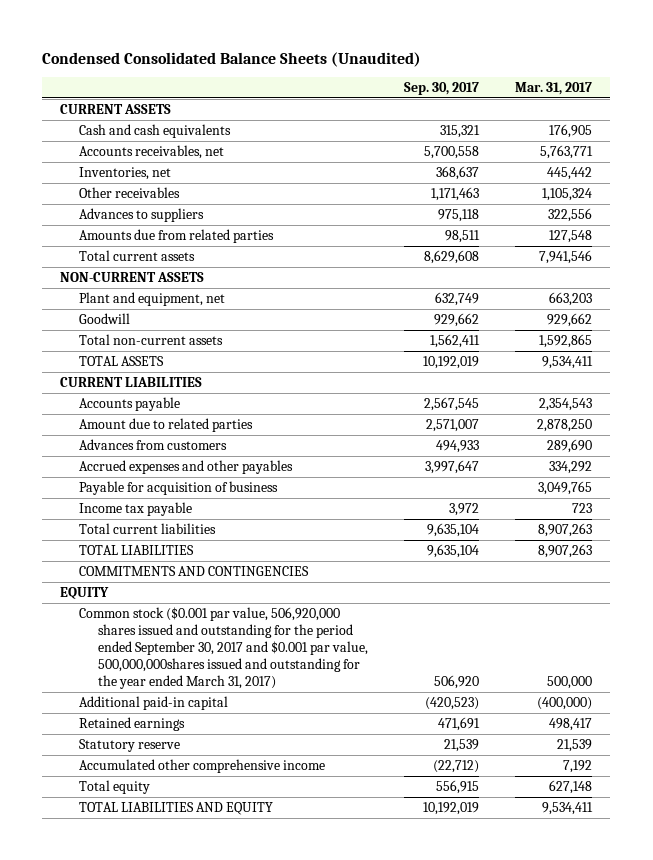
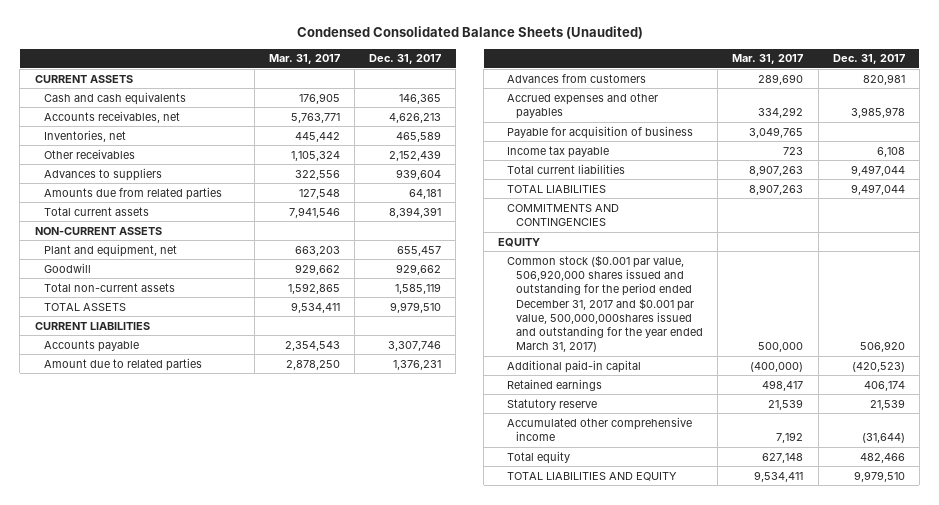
[403,82,479,96] Sep. 30, 2017 -> none
none -> [369,54,442,65] Dec. 31, 2017
[79,606,368,690] Common stock ($0.001 par value, 506,920,000 shares issued and outstanding for the period ended September 30, 2017 and $0.001 par value, 500,000,000shares issued and outstanding for the year ended March 31, 2017) -> [507,254,704,353] Common stock ($0.001 par value, 506,920,000 shares issued and outstanding for the period ended December 31, 2017 and $0.001 par value, 500,000,000shares issued and outstanding for the year ended March 31, 2017)

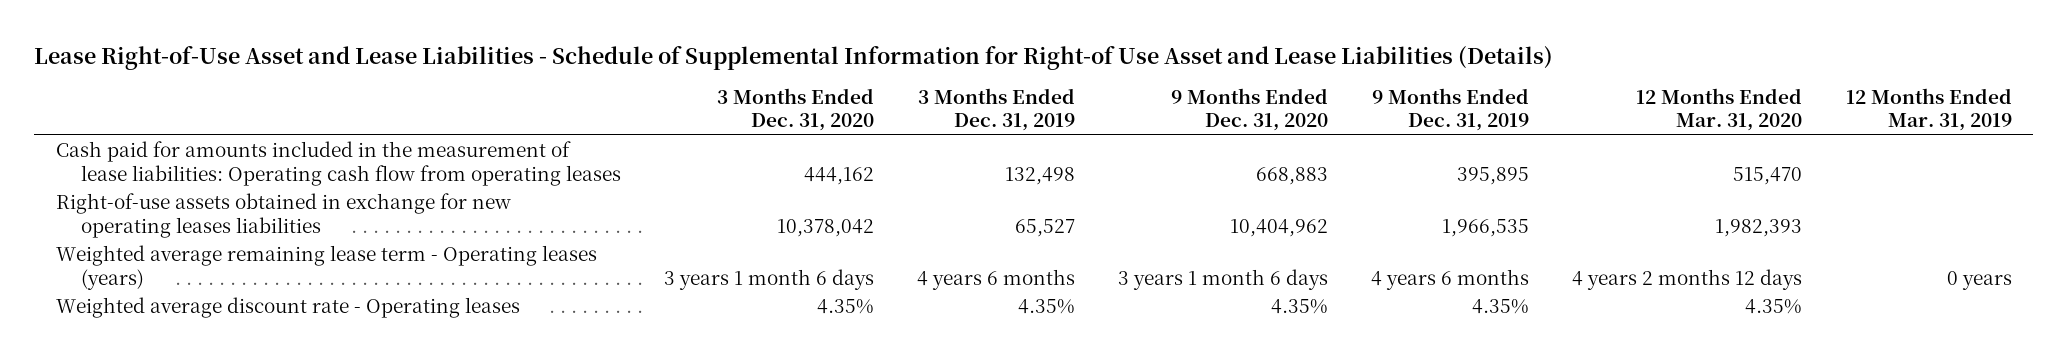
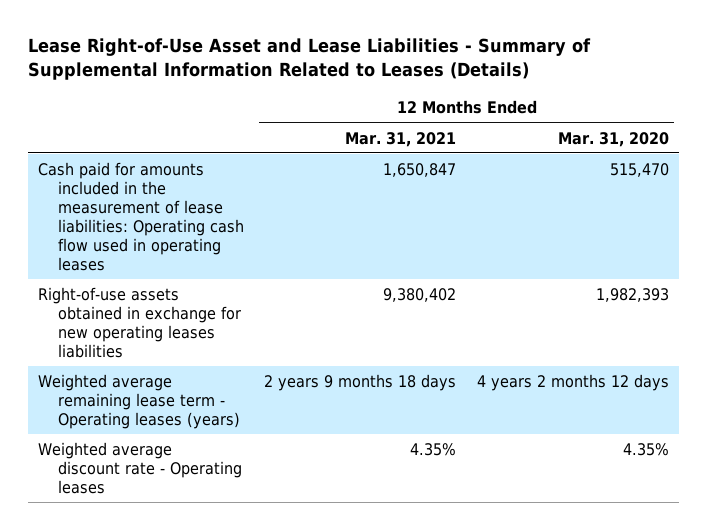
[34,45,1554,70] Lease Right-of-Use Asset and Lease Liabilities - Schedule of Supplemental Information for Right-of Use Asset and Lease Liabilities (Details) -> [27,37,591,81] Lease Right-of-Use Asset and Lease Liabilities - Summary of Supplemental Information Related to Leases (Details)
[717,87,875,132] 3 Months Ended Dec. 31, 2020 -> none
[918,87,1076,132] 3 Months Ended Dec. 31, 2019 -> none
[1171,87,1329,132] 9 Months Ended Dec. 31, 2020 -> none
[1372,87,1530,132] 9 Months Ended Dec. 31, 2019 -> none
[1845,87,2012,132] 12 Months Ended Mar. 31, 2019 -> none
none -> [345,131,457,147] Mar. 31, 2021
[55,141,622,186] Cash paid for amounts included in the measurement of lease liabilities: Operating cash flow from operating leases -> [37,161,244,271] Cash paid for amounts included in the measurement of lease liabilities: Operating cash flow used in operating leases

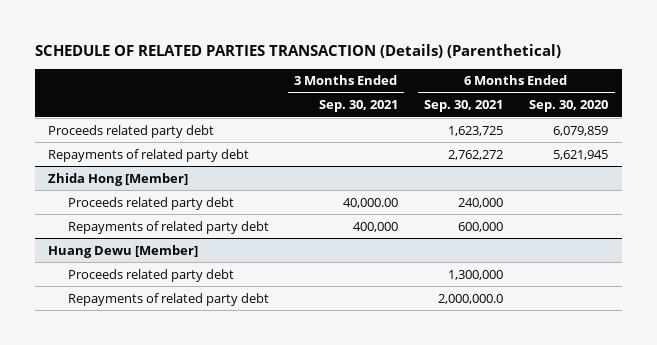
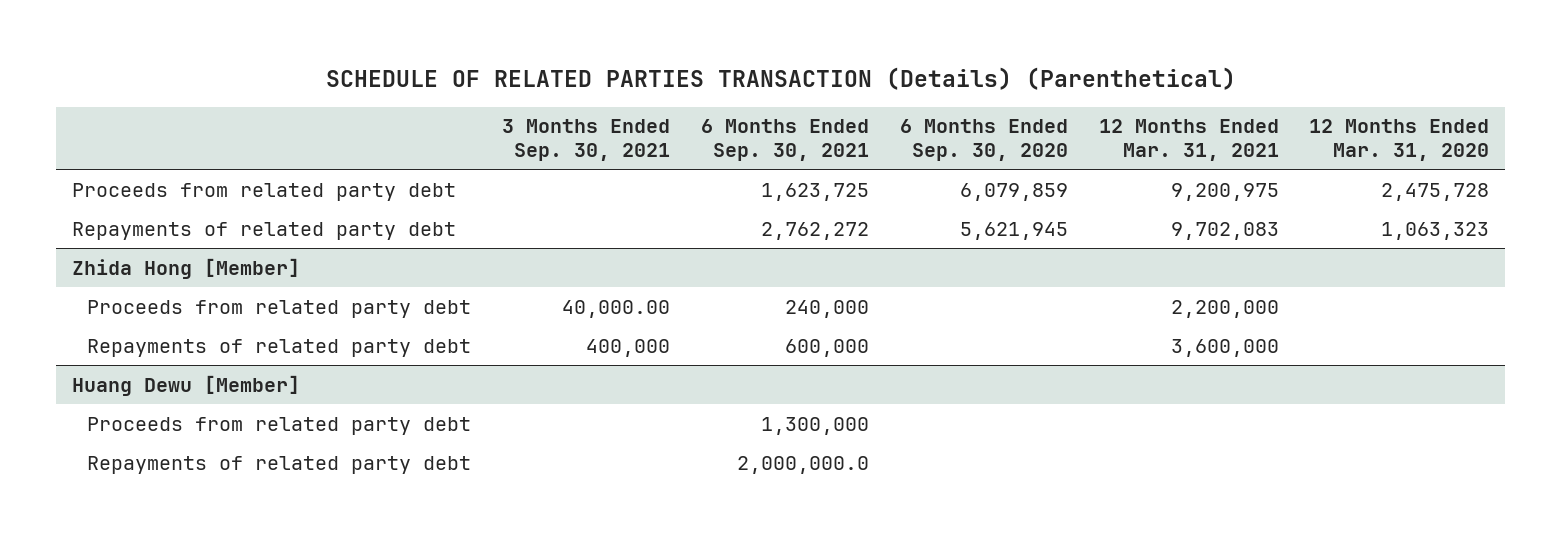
none -> [1098,119,1279,161] 12 Months Ended Mar. 31, 2021
none -> [1309,119,1490,161] 12 Months Ended Mar. 31, 2020
[48,124,215,138] Proceeds related party debt -> [71,182,456,201] Proceeds from related party debt
[67,196,234,210] Proceeds related party debt -> [86,299,471,318] Proceeds from related party debt
[67,268,234,282] Proceeds related party debt -> [86,416,471,435] Proceeds from related party debt

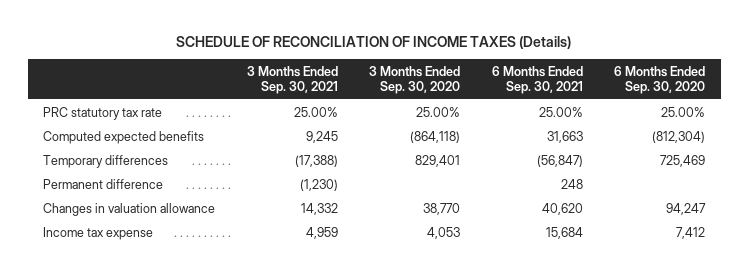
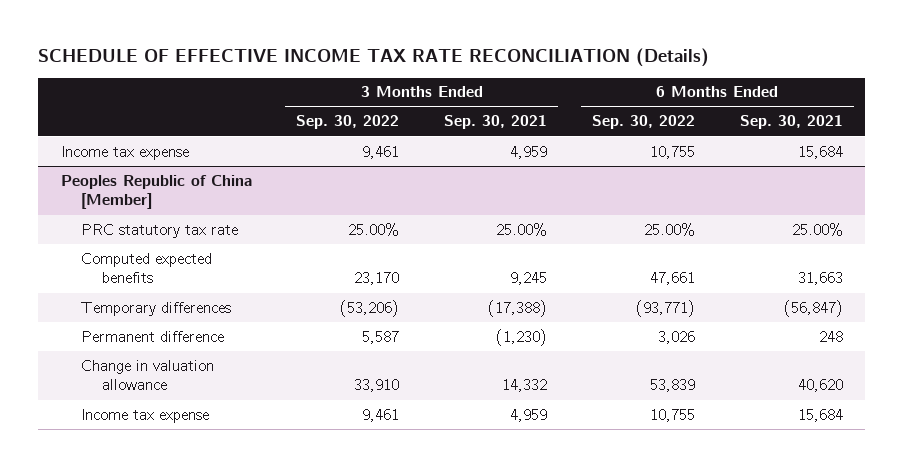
[176,35,572,49] SCHEDULE OF RECONCILIATION OF INCOME TAXES (Details) -> [38,48,710,68] SCHEDULE OF EFFECTIVE INCOME TAX RATE RECONCILIATION (Details)
[369,65,461,95] 3 Months Ended Sep. 30, 2020 -> none
[614,65,706,95] 6 Months Ended Sep. 30, 2020 -> none
none -> [296,115,400,130] Sep. 30, 2022
none -> [592,115,696,130] Sep. 30, 2022
none -> [60,145,189,160] Income tax expense
none -> [60,174,252,210] Peoples Republic of China [Member]
[43,202,216,216] Changes in valuation allowance -> [81,359,215,391] Change in valuation allowance

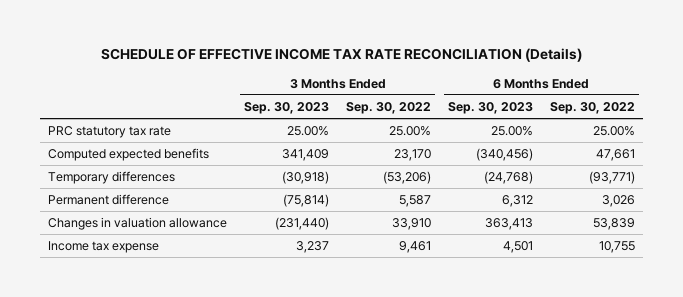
[444,115,548,130] Sep. 30, 2021 -> none
[739,115,843,130] Sep. 30, 2021 -> none
none -> [244,102,330,115] Sep. 30, 2023
none -> [447,102,533,115] Sep. 30, 2023
[60,145,189,160] Income tax expense -> none
[60,174,252,210] Peoples Republic of China [Member] -> none
[81,359,215,391] Change in valuation allowance -> [48,217,228,231] Changes in valuation allowance

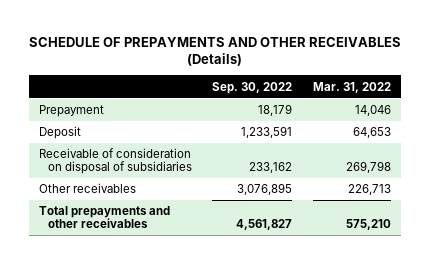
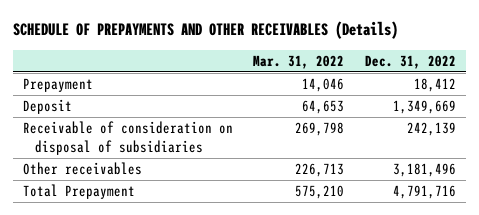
[212,81,293,94] Sep. 30, 2022 -> none
none -> [364,54,456,69] Dec. 31, 2022
[39,206,171,229] Total prepayments and other receivables -> [22,184,135,200] Total Prepayment

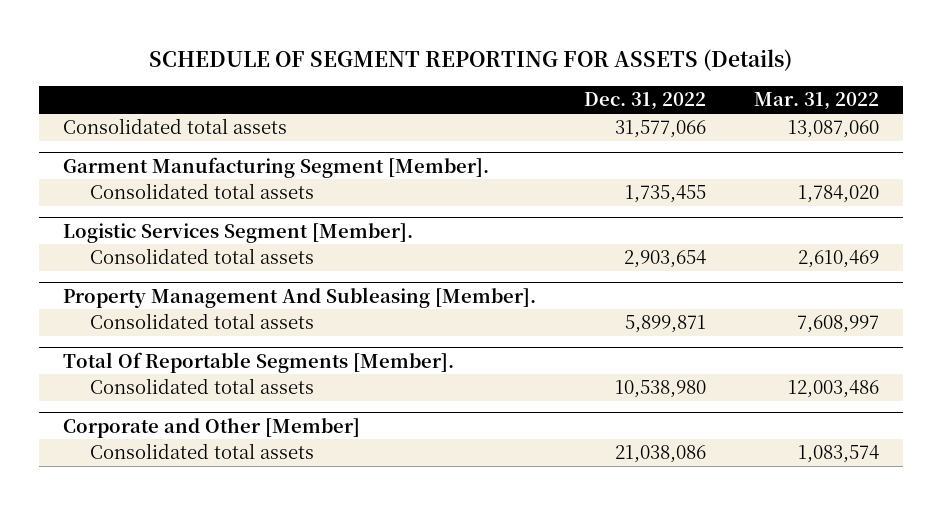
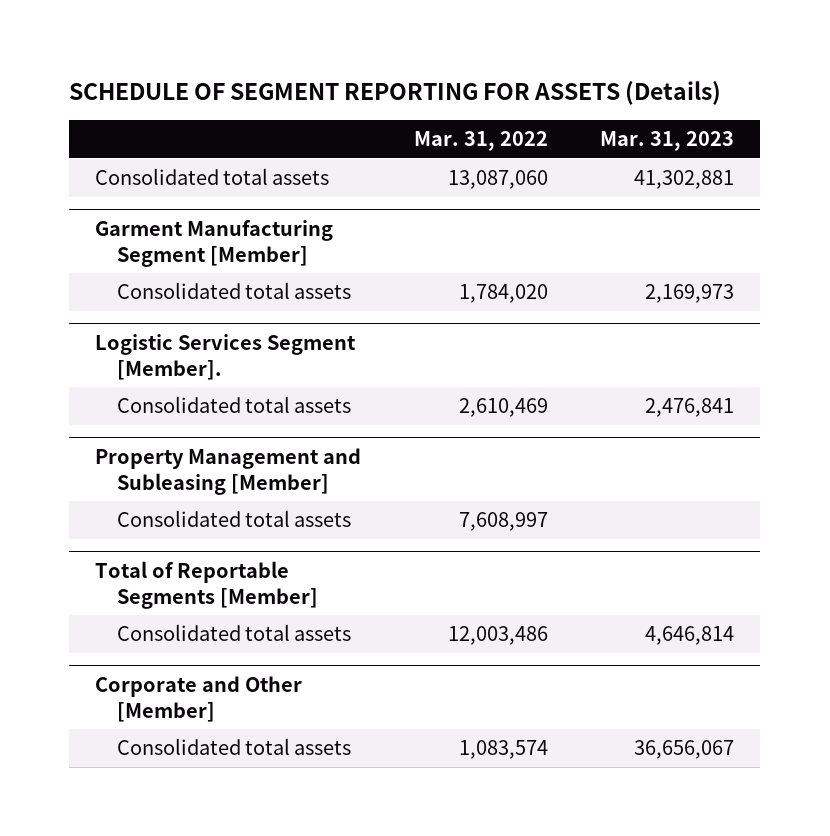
[583,92,706,111] Dec. 31, 2022 -> none
none -> [600,130,735,151] Mar. 31, 2023
[62,156,489,178] Garment Manufacturing Segment [Member]. -> [95,219,334,267] Garment Manufacturing Segment [Member]
[62,286,536,308] Property Management And Subleasing [Member]. -> [95,447,362,495] Property Management and Subleasing [Member]
[62,351,454,373] Total Of Reportable Segments [Member]. -> [95,560,319,609] Total of Reportable Segments [Member]

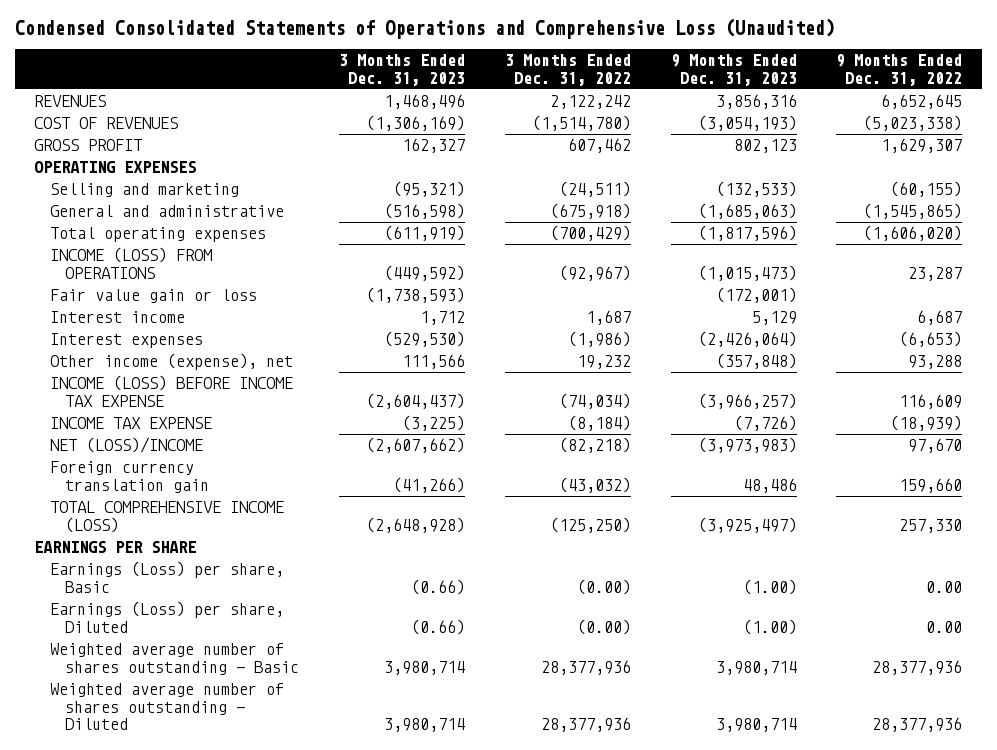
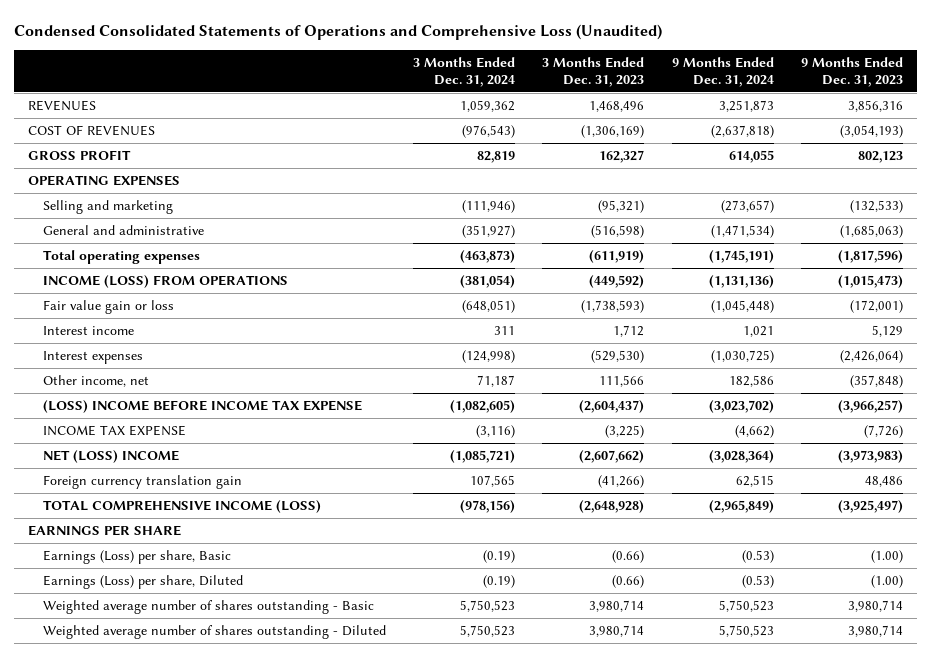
[504,54,631,86] 3 Months Ended Dec. 31, 2022 -> none
[836,54,963,86] 9 Months Ended Dec. 31, 2022 -> none
none -> [413,57,516,87] 3 Months Ended Dec. 31, 2024
none -> [671,57,774,87] 9 Months Ended Dec. 31, 2024
[49,353,293,371] Other income (expense), net -> [42,375,149,388] Other income, net
[49,375,293,407] INCOME (LOSS) BEFORE INCOME TAX EXPENSE -> [42,400,362,414] (LOSS) INCOME BEFORE INCOME TAX EXPENSE
[49,437,203,454] NET (LOSS)/INCOME -> [42,450,179,464] NET (LOSS) INCOME

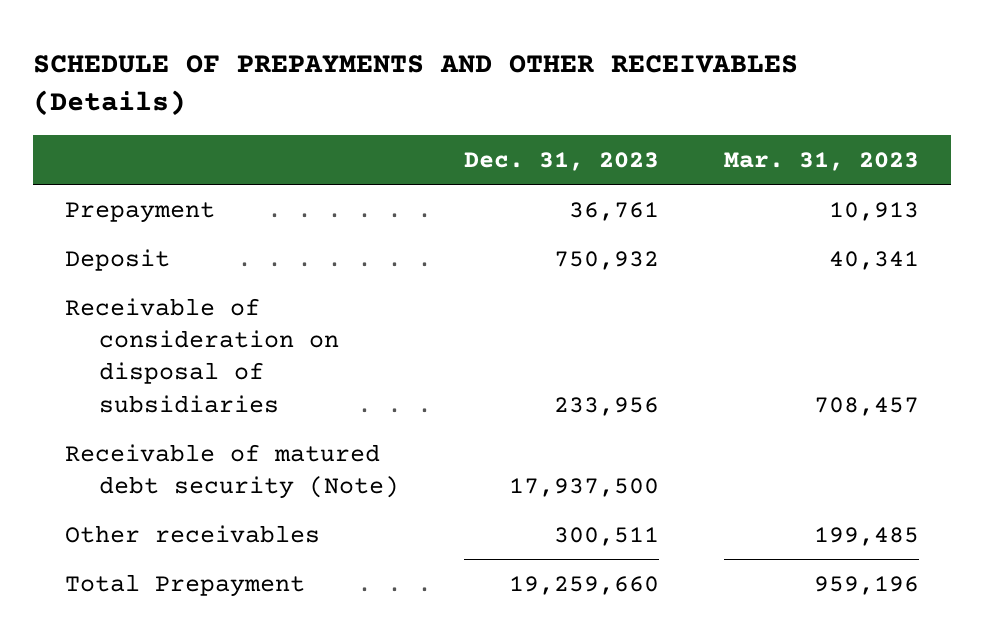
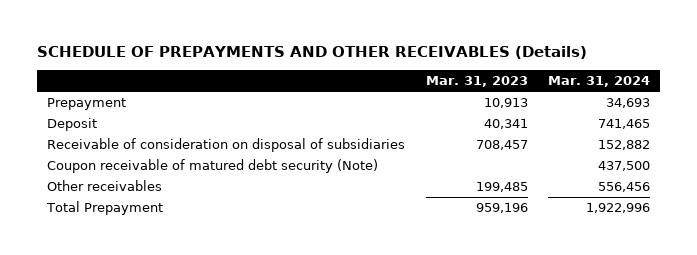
[464,152,660,172] Dec. 31, 2023 -> none
none -> [548,76,651,88] Mar. 31, 2024
[65,443,400,500] Receivable of matured debt security (Note) -> [47,159,379,174] Coupon receivable of matured debt security (Note)

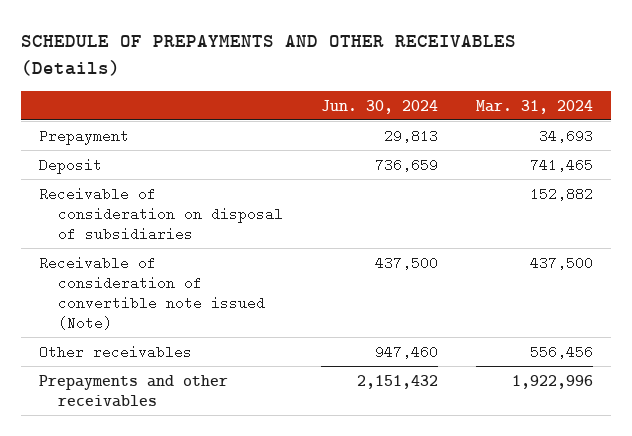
[425,76,528,88] Mar. 31, 2023 -> none
none -> [320,99,438,114] Jun. 30, 2024
[47,159,379,174] Coupon receivable of matured debt security (Note) -> [39,255,266,330] Receivable of consideration of convertible note issued (Note)
[46,201,164,216] Total Prepayment -> [39,374,229,407] Prepayments and other receivables

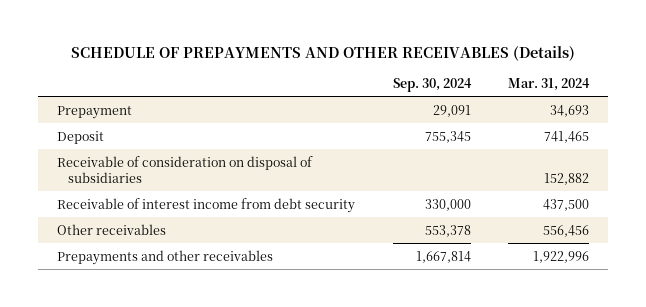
[320,99,438,114] Jun. 30, 2024 -> none
none -> [392,78,472,93] Sep. 30, 2024
[39,255,266,330] Receivable of consideration of convertible note issued (Note) -> [56,197,355,213] Receivable of interest income from debt security

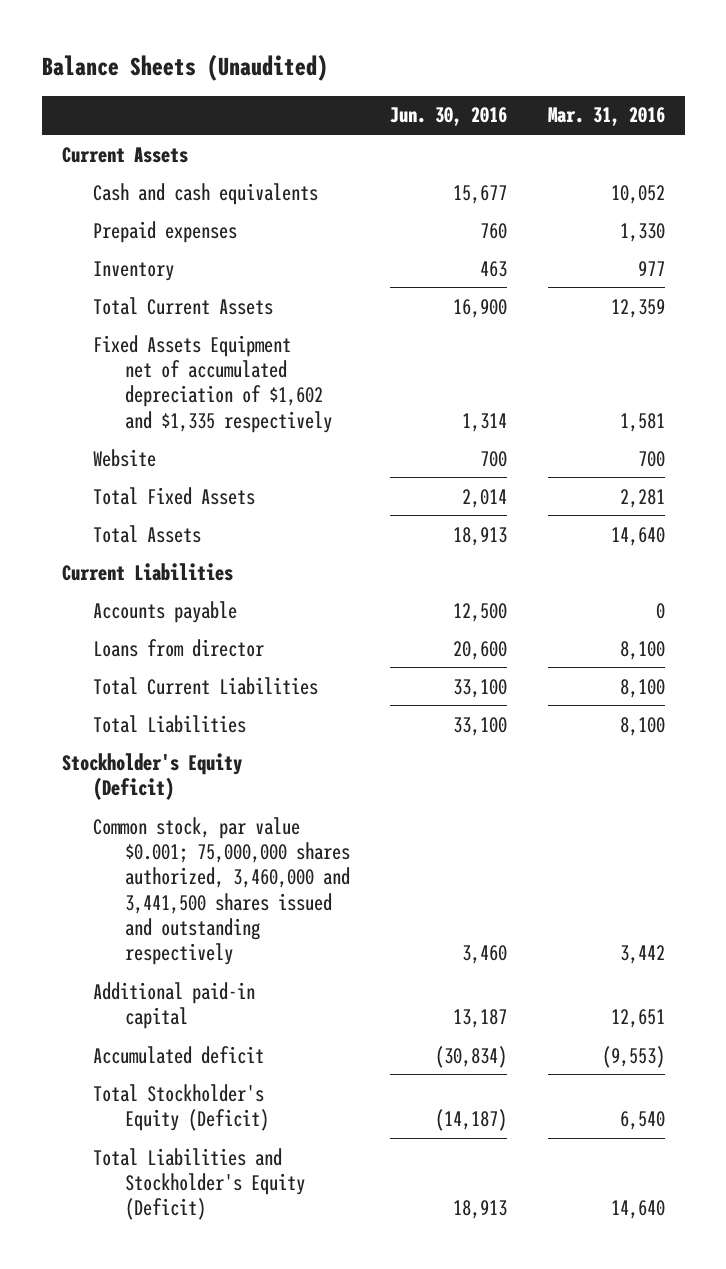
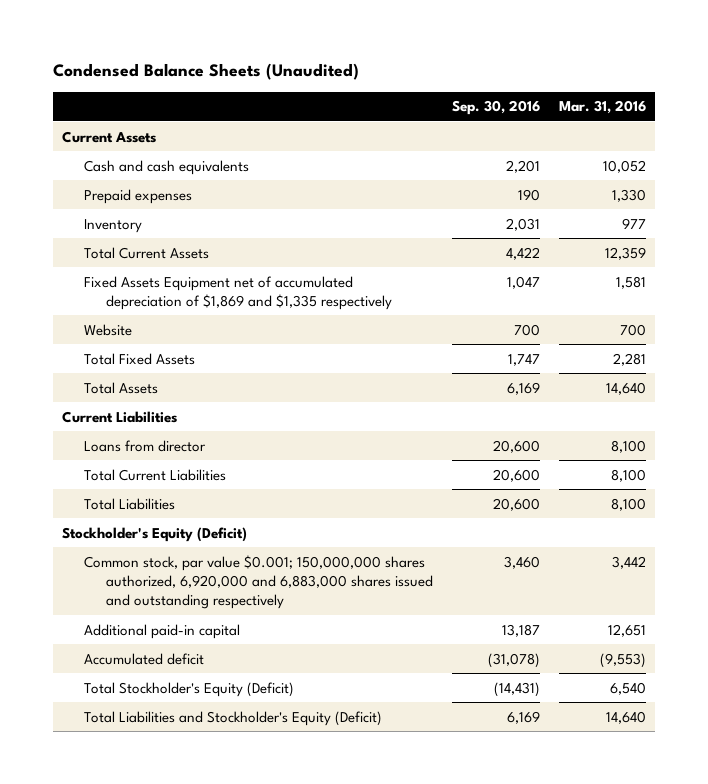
[41,53,328,81] Balance Sheets (Unaudited) -> [52,63,359,81] Condensed Balance Sheets (Unaudited)
[390,107,508,127] Jun. 30, 2016 -> none
none -> [452,100,541,116] Sep. 30, 2016
[93,334,332,433] Fixed Assets Equipment net of accumulated depreciation of $1,602 and $1,335 respectively -> [84,275,393,310] Fixed Assets Equipment net of accumulated depreciation of $1,869 and $1,335 respectively
[93,600,238,623] Accounts payable -> none
[93,816,350,966] Common stock, par value $0.001; 75,000,000 shares authorized, 3,460,000 and 3,441,500 shares issued and outstanding respectively -> [84,554,434,609] Common stock, par value $0.001; 150,000,000 shares authorized, 6,920,000 and 6,883,000 shares issued and outstanding respectively

